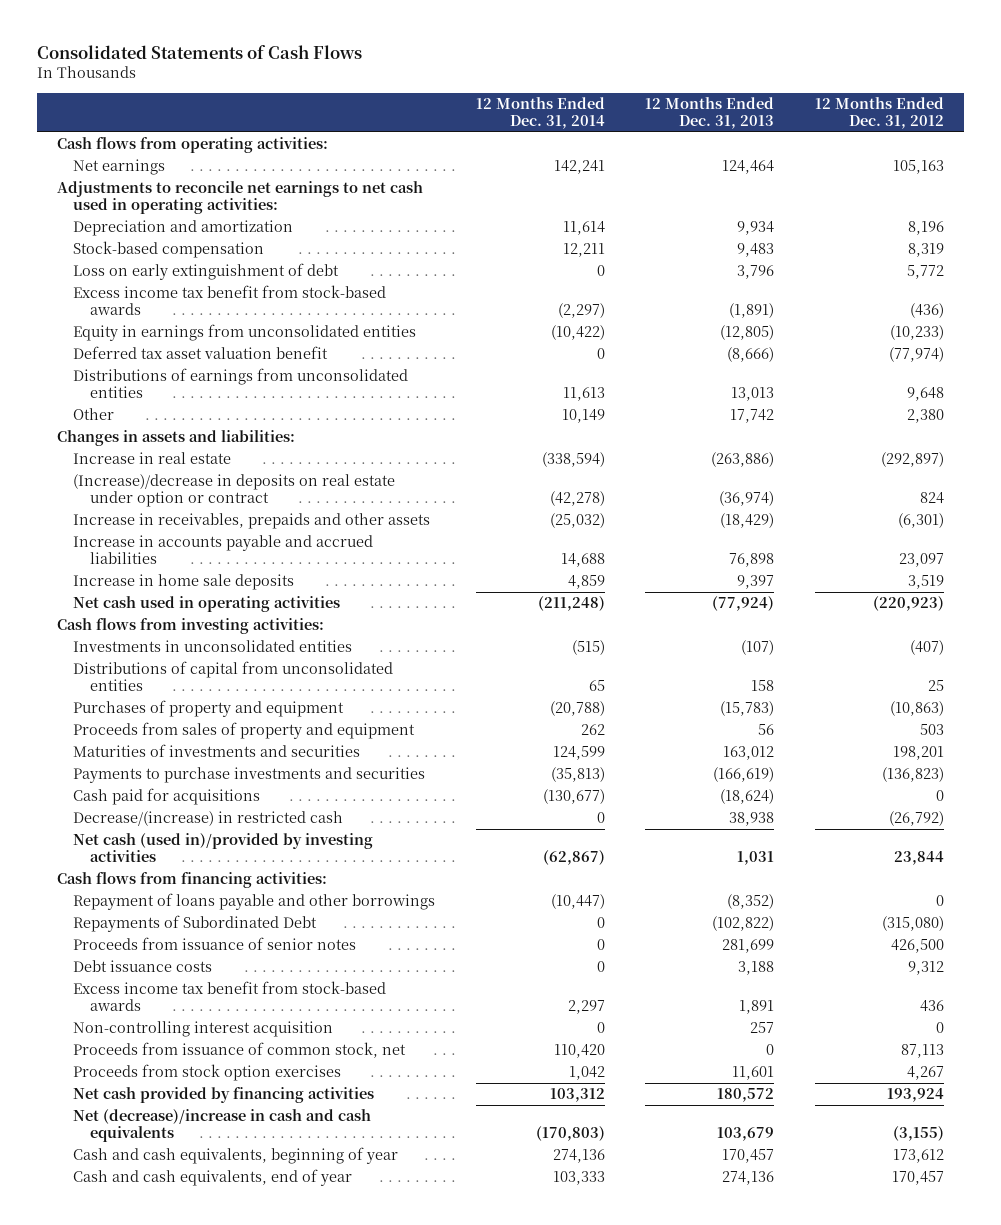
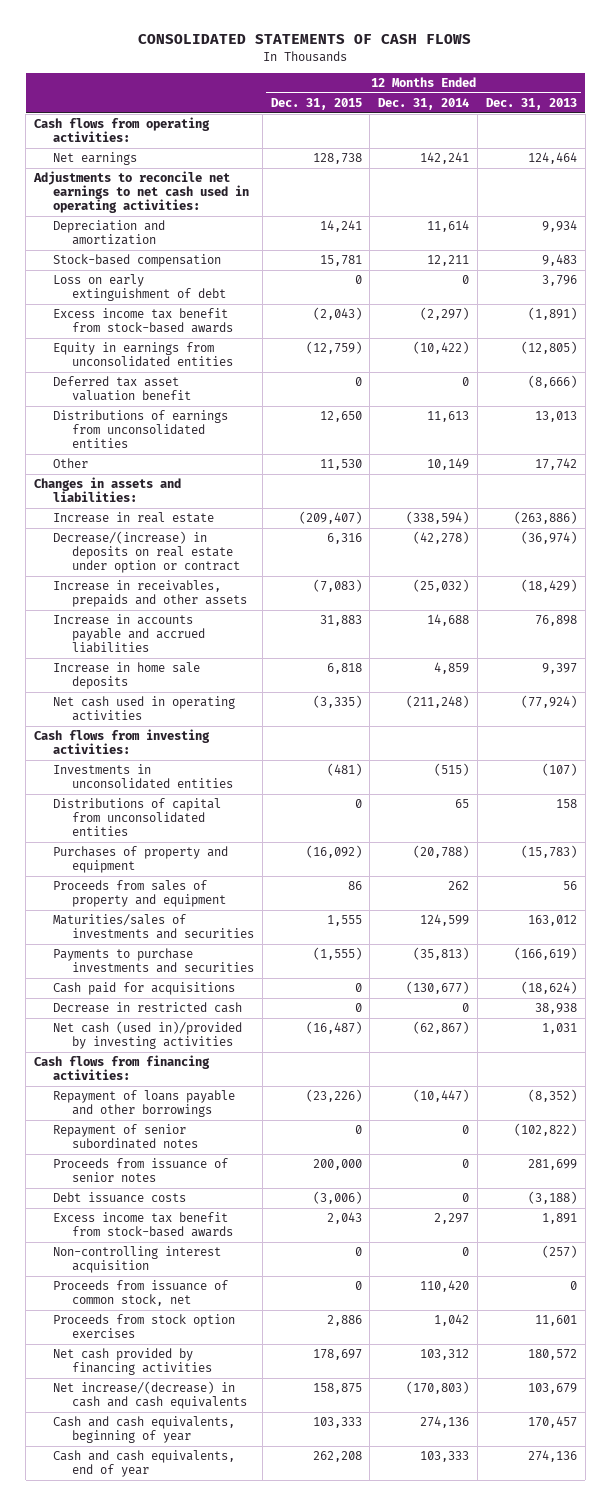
[36,45,362,60] Consolidated Statements of Cash Flows -> [138,34,472,45] CONSOLIDATED STATEMENTS OF CASH FLOWS
[814,97,944,129] 12 Months Ended Dec. 31, 2012 -> none
none -> [270,98,362,111] Dec. 31, 2015
[73,474,396,508] (Increase)/decrease in deposits on real estate under option or contract -> [52,531,240,574] Decrease/(increase) in deposits on real estate under option or contract
[73,744,361,758] Maturities of investments and securities -> [52,914,254,940] Maturities/sales of investments and securities
[73,811,344,827] Decrease/(increase) in restricted cash -> [52,1002,242,1014] Decrease in restricted cash
[73,915,318,933] Repayments of Subordinated Debt -> [52,1124,198,1150] Repayment of senior subordinated notes
[738,961,775,976] 3,188 -> [527,1191,577,1205] (3,188)
[750,1022,775,1034] 257 -> [541,1245,577,1259] (257)
[73,1109,372,1143] Net (decrease)/increase in cash and cash equivalents -> [52,1381,247,1410] Net increase/(decrease) in cash and cash equivalents

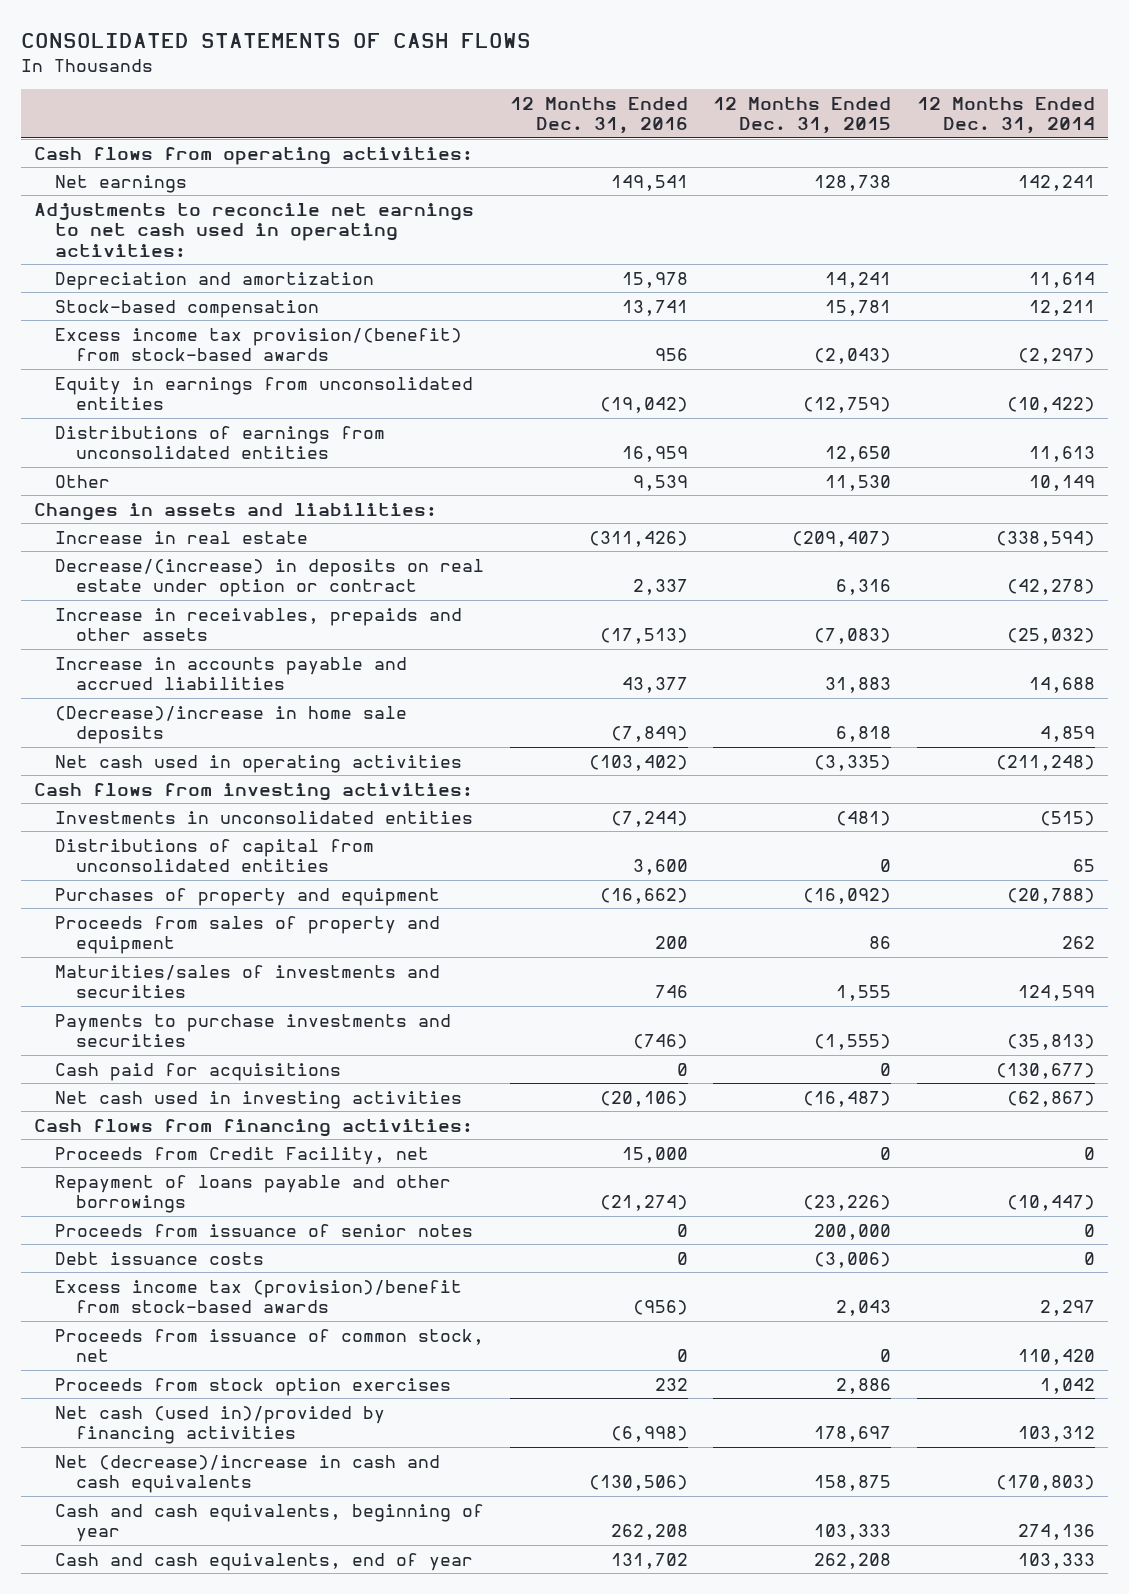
[485,98,577,111] Dec. 31, 2013 -> none
none -> [509,96,688,135] 12 Months Ended Dec. 31, 2016
[52,274,226,302] Loss on early extinguishment of debt -> none
[52,308,233,334] Excess income tax benefit from stock-based awards -> [55,327,463,362] Excess income tax provision/(benefit) from stock-based awards
[52,376,191,402] Deferred tax asset valuation benefit -> none
[52,662,200,690] Increase in home sale deposits -> [55,705,408,745] (Decrease)/increase in home sale deposits
[52,1002,242,1014] Decrease in restricted cash -> none
[52,1021,242,1050] Net cash (used in)/provided by investing activities -> [55,1090,463,1109] Net cash used in investing activities
none -> [55,1146,430,1165] Proceeds from Credit Facility, net
[52,1124,198,1150] Repayment of senior subordinated notes -> none
[52,1246,221,1274] Non-controlling interest acquisition -> none
[52,1212,233,1238] Excess income tax benefit from stock-based awards -> [55,1279,463,1314] Excess income tax (provision)/benefit from stock-based awards
[52,1348,212,1376] Net cash provided by financing activities -> [55,1405,386,1445] Net cash (used in)/provided by financing activities
[52,1381,247,1410] Net increase/(decrease) in cash and cash equivalents -> [55,1454,441,1494] Net (decrease)/increase in cash and cash equivalents

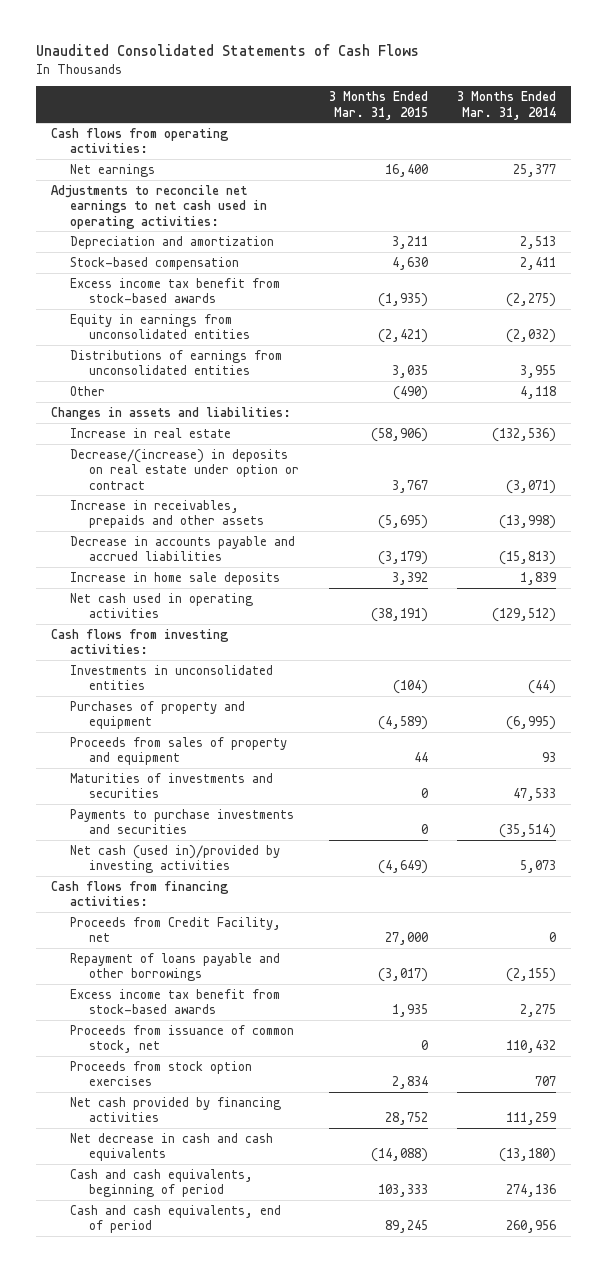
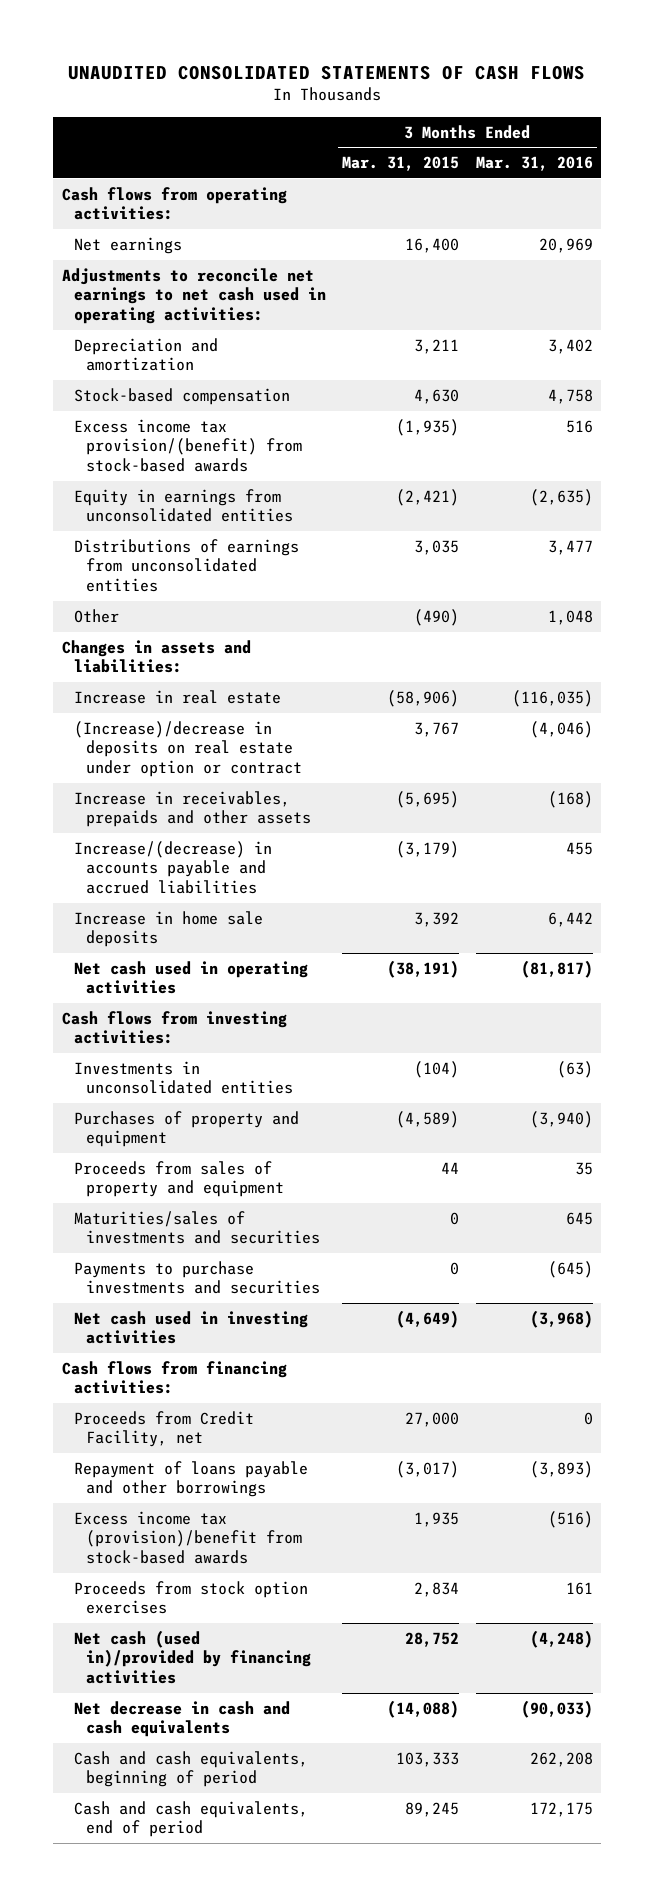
[35,44,419,57] Unaudited Consolidated Statements of Cash Flows -> [68,64,586,80] UNAUDITED CONSOLIDATED STATEMENTS OF CASH FLOWS
[457,91,557,120] 3 Months Ended Mar. 31, 2014 -> none
none -> [475,156,593,172] Mar. 31, 2016
[70,277,281,304] Excess income tax benefit from stock-based awards -> [73,418,302,472] Excess income tax provision/(benefit) from stock-based awards
[70,448,300,490] Decrease/(increase) in deposits on real estate under option or contract -> [73,720,302,777] (Increase)/decrease in deposits on real estate under option or contract
[70,535,296,562] Decrease in accounts payable and accrued liabilities -> [73,840,272,894] Increase/(decrease) in accounts payable and accrued liabilities
[70,772,274,799] Maturities of investments and securities -> [73,1210,320,1245] Maturities/sales of investments and securities
[70,844,281,874] Net cash (used in)/provided by investing activities -> [73,1310,308,1345] Net cash used in investing activities
[70,1024,295,1054] Proceeds from issuance of common stock, net -> none
[70,988,281,1015] Excess income tax benefit from stock-based awards -> [73,1510,302,1564] Excess income tax (provision)/benefit from stock-based awards
[70,1096,282,1123] Net cash provided by financing activities -> [73,1629,311,1684] Net cash (used in)/provided by financing activities

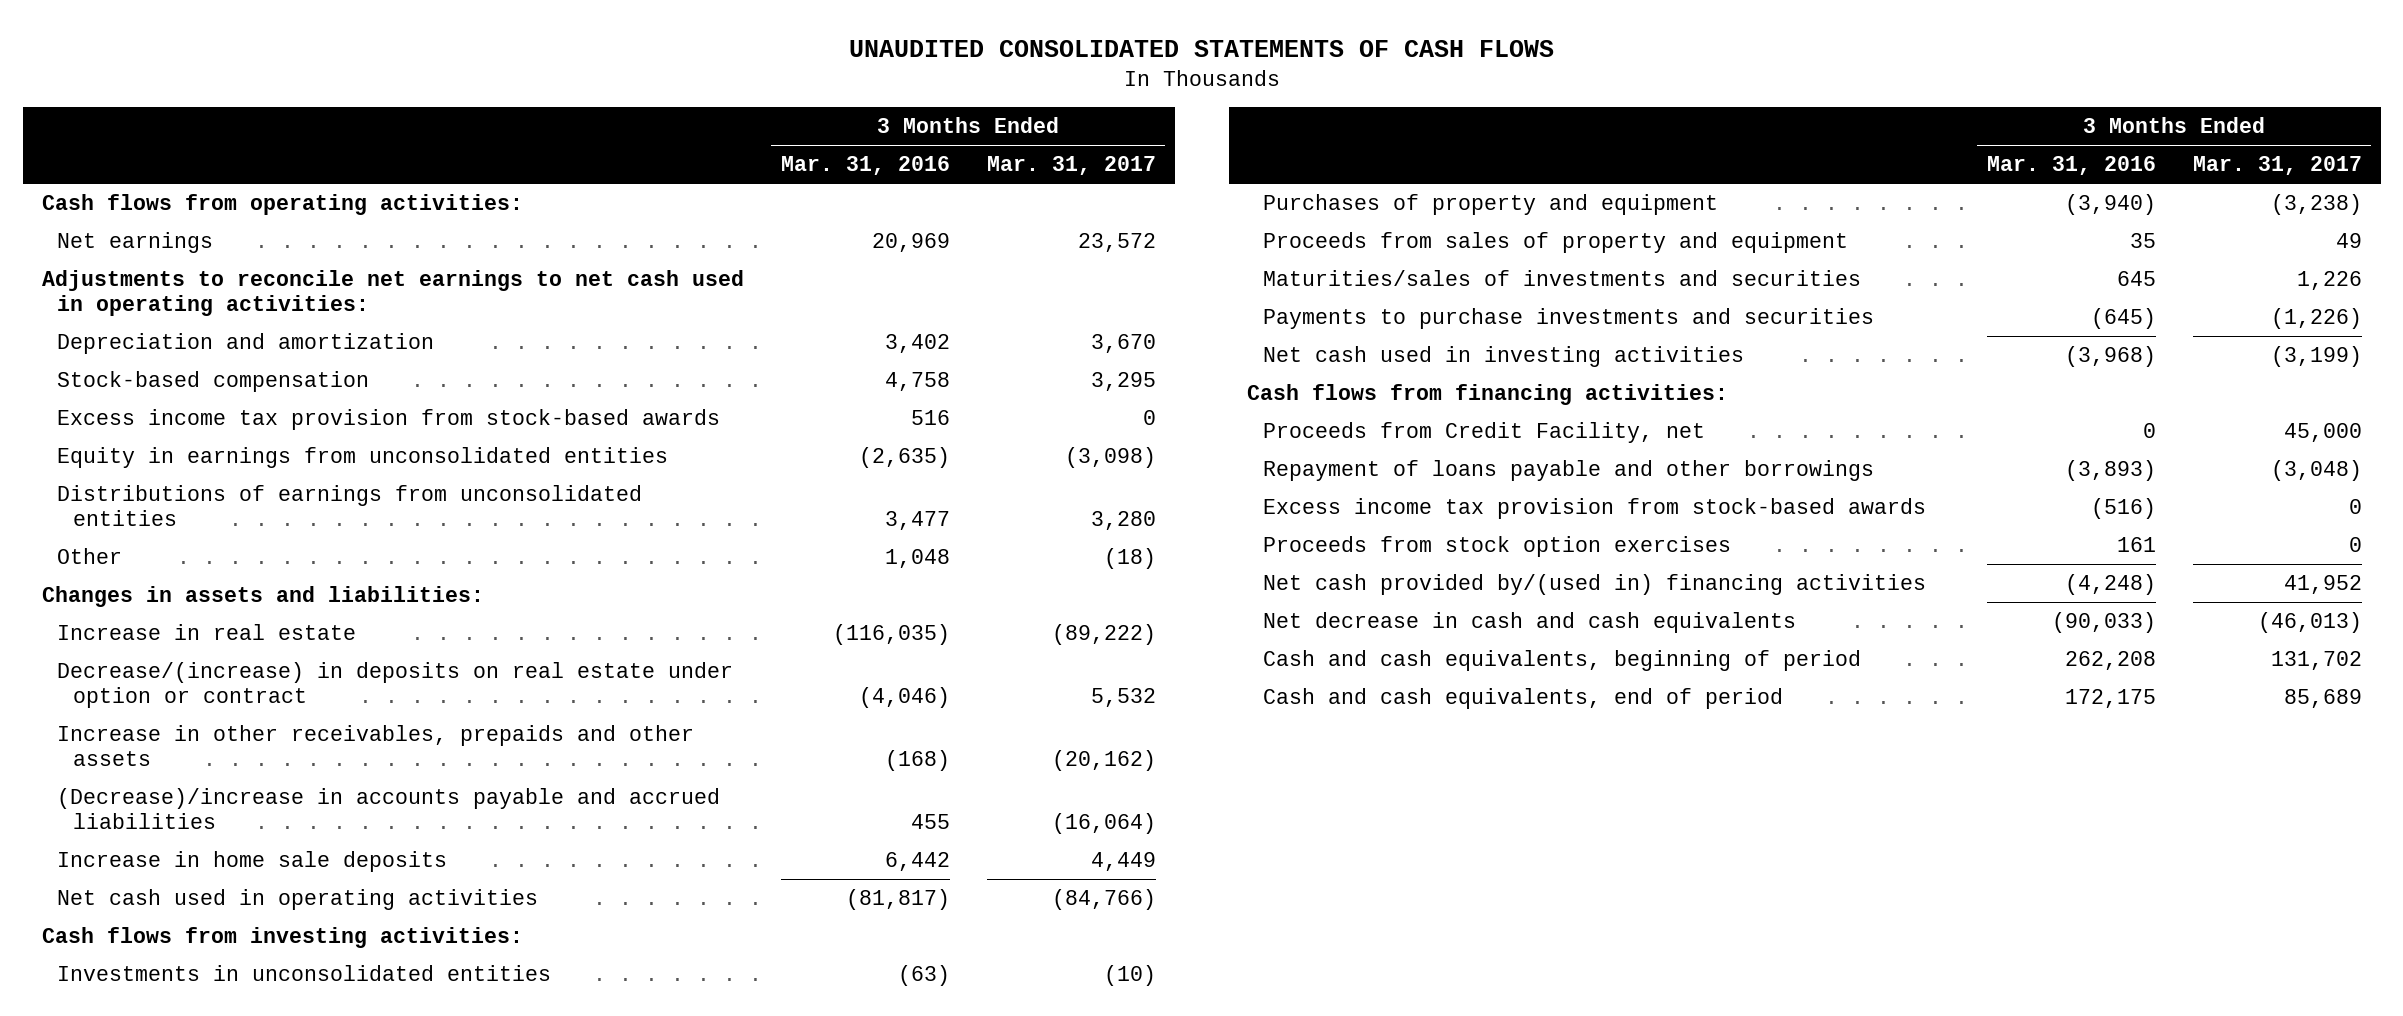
[342,156,460,172] Mar. 31, 2015 -> none
none -> [987,156,1157,176] Mar. 31, 2017
[73,418,302,472] Excess income tax provision/(benefit) from stock-based awards -> [57,409,721,431] Excess income tax provision from stock-based awards
[73,720,302,777] (Increase)/decrease in deposits on real estate under option or contract -> [57,662,734,709] Decrease/(increase) in deposits on real estate under option or contract
[73,790,311,828] Increase in receivables, prepaids and other assets -> [57,725,695,767] Increase in other receivables, prepaids and other assets
[73,840,272,894] Increase/(decrease) in accounts payable and accrued liabilities -> [57,788,721,830] (Decrease)/increase in accounts payable and accrued liabilities
[73,1510,302,1564] Excess income tax (provision)/benefit from stock-based awards -> [1263,498,1927,520] Excess income tax provision from stock-based awards
[73,1629,311,1684] Net cash (used in)/provided by financing activities -> [1263,574,1927,596] Net cash provided by/(used in) financing activities

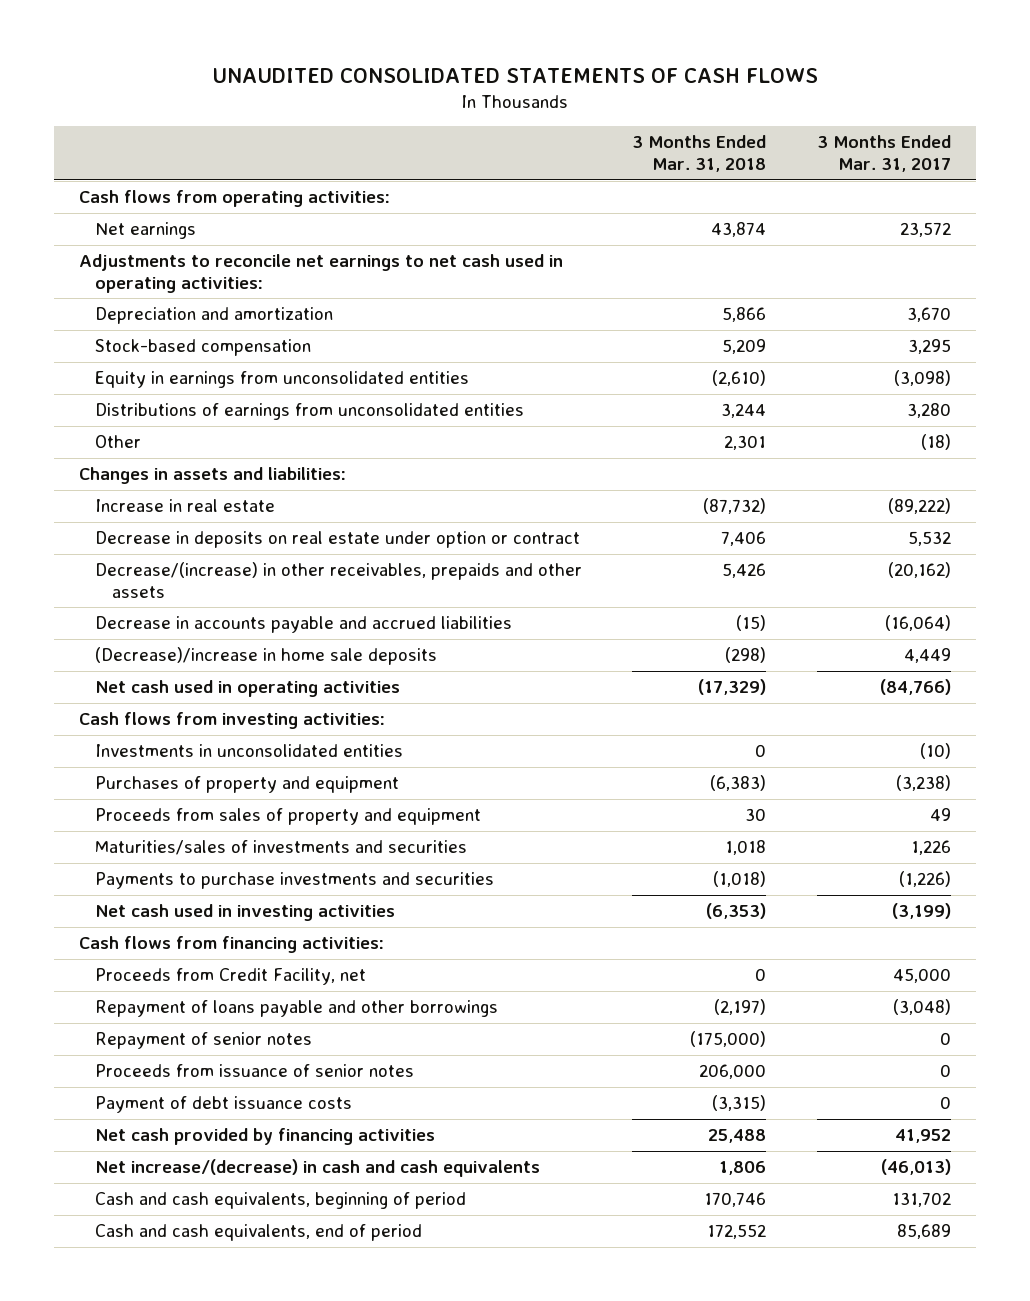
[780,156,950,176] Mar. 31, 2016 -> none
none -> [632,135,767,172] 3 Months Ended Mar. 31, 2018
[57,409,721,431] Excess income tax provision from stock-based awards -> none
[57,662,734,709] Decrease/(increase) in deposits on real estate under option or contract -> [95,531,581,549] Decrease in deposits on real estate under option or contract
[57,725,695,767] Increase in other receivables, prepaids and other assets -> [95,562,583,598] Decrease/(increase) in other receivables, prepaids and other assets
[57,788,721,830] (Decrease)/increase in accounts payable and accrued liabilities -> [95,616,513,634] Decrease in accounts payable and accrued liabilities
[57,851,448,873] Increase in home sale deposits -> [95,647,438,666] (Decrease)/increase in home sale deposits
[1263,498,1927,520] Excess income tax provision from stock-based awards -> none
[1263,536,1732,558] Proceeds from stock option exercises -> none
none -> [95,1032,313,1050] Repayment of senior notes
none -> [95,1064,415,1078] Proceeds from issuance of senior notes
none -> [95,1096,353,1114] Payment of debt issuance costs
[1263,574,1927,596] Net cash provided by/(used in) financing activities -> [95,1128,436,1146] Net cash provided by financing activities
[1263,612,1797,634] Net decrease in cash and cash equivalents -> [95,1159,541,1178] Net increase/(decrease) in cash and cash equivalents

